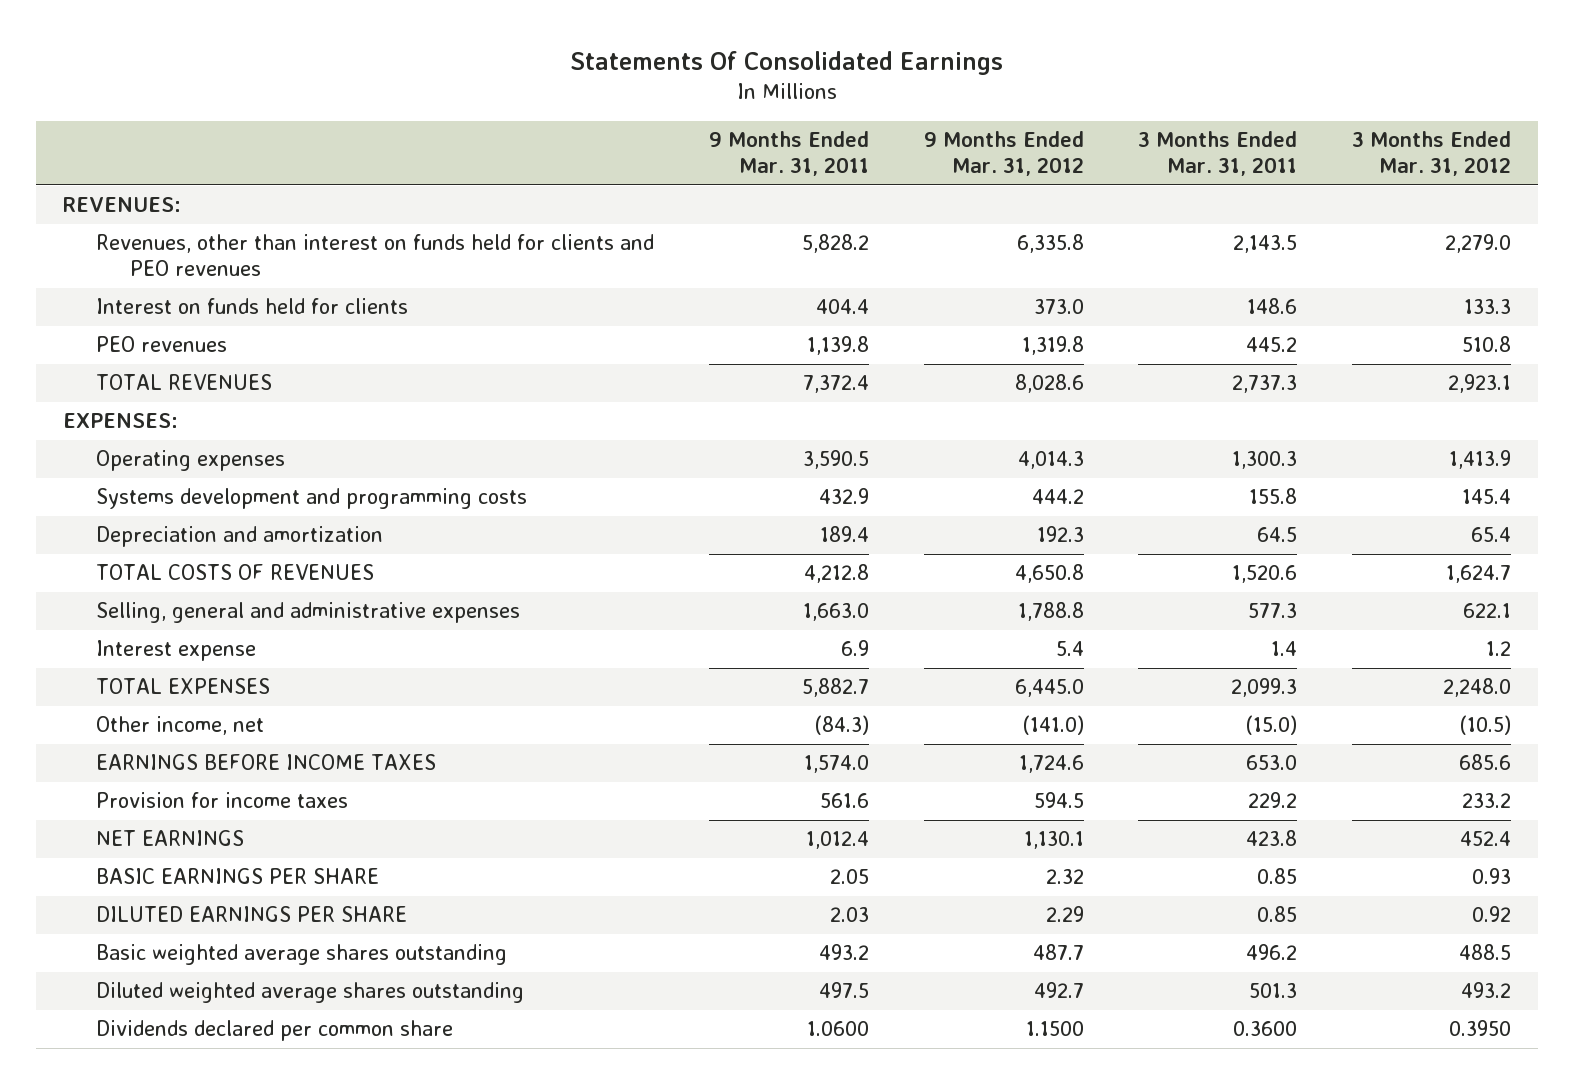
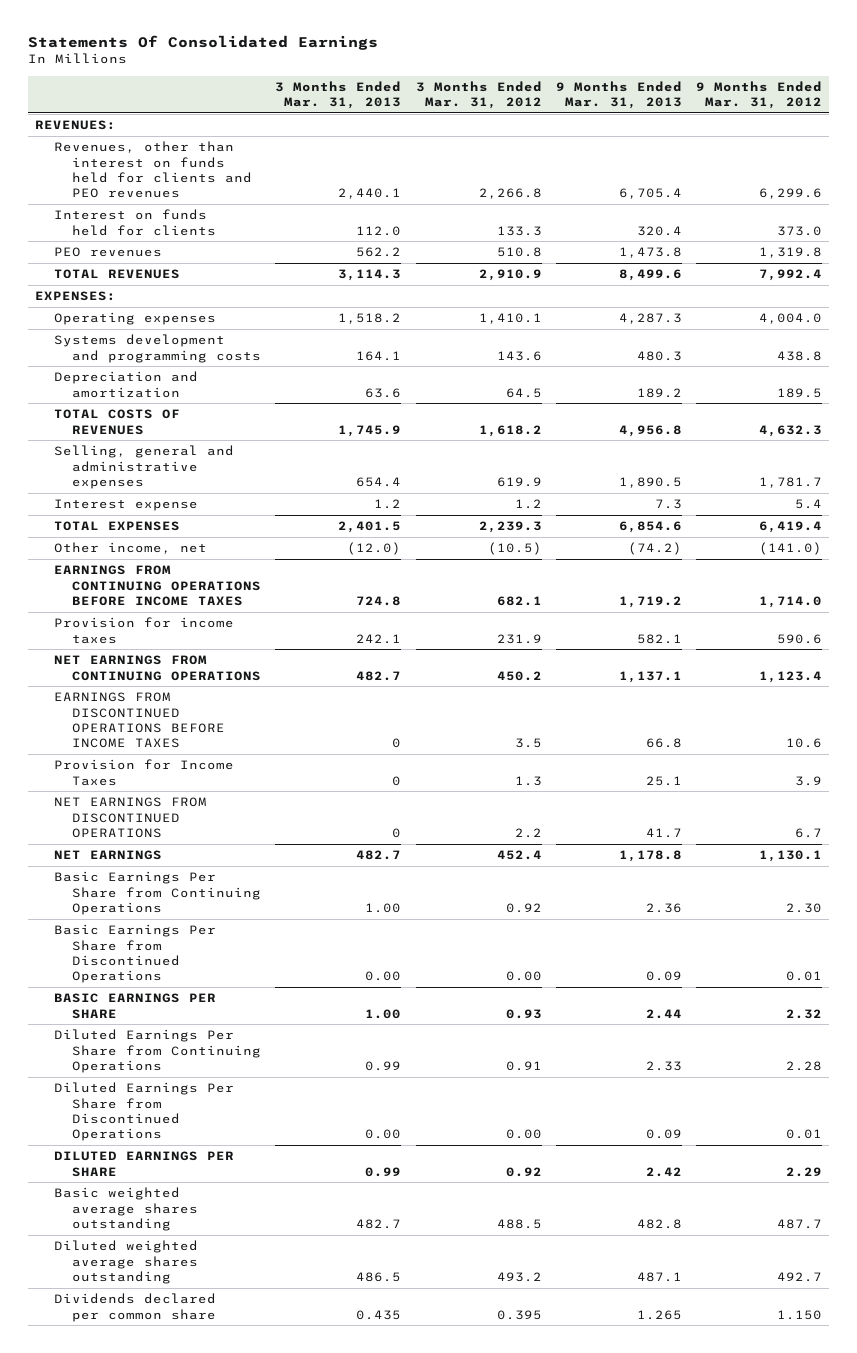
[708,131,869,177] 9 Months Ended Mar. 31, 2011 -> none
[1138,131,1298,177] 3 Months Ended Mar. 31, 2011 -> none
none -> [275,80,402,110] 3 Months Ended Mar. 31, 2013
none -> [555,80,682,110] 9 Months Ended Mar. 31, 2013
[1016,234,1084,254] 6,335.8 -> [758,188,822,200] 6,299.6
[1444,234,1511,254] 2,279.0 -> [478,188,542,200] 2,266.8
[1014,374,1084,394] 8,028.6 -> [758,269,822,282] 7,992.4
[1447,374,1511,394] 2,923.1 -> [478,269,542,282] 2,910.9
[1017,451,1084,470] 4,014.3 -> [758,313,822,325] 4,004.0
[1448,450,1511,470] 1,413.9 -> [478,313,542,325] 1,410.1
[1031,489,1084,505] 444.2 -> [776,350,822,361] 438.8
[1461,489,1511,505] 145.4 -> [496,350,542,361] 143.6
[1036,526,1084,543] 192.3 -> [776,387,822,398] 189.5
[1470,527,1511,543] 65.4 -> [505,387,542,398] 64.5
[1014,564,1084,584] 4,650.8 -> [758,424,822,437] 4,632.3
[1445,565,1511,584] 1,624.7 -> [478,424,542,437] 1,618.2
[1017,602,1084,622] 1,788.8 -> [758,476,822,488] 1,781.7
[1462,603,1511,619] 622.1 -> [496,476,542,487] 619.9
[1014,679,1084,698] 6,445.0 -> [758,521,822,534] 6,419.4
[1442,678,1511,698] 2,248.0 -> [478,521,542,534] 2,239.3
[96,754,437,771] EARNINGS BEFORE INCOME TAXES -> [53,565,262,606] EARNINGS FROM CONTINUING OPERATIONS BEFORE INCOME TAXES
[1018,755,1084,774] 1,724.6 -> [758,595,822,608] 1,714.0
[1458,754,1511,771] 685.6 -> [496,595,542,606] 682.1
[1033,792,1084,809] 594.5 -> [776,633,822,644] 590.6
[1461,793,1511,809] 233.2 -> [496,633,542,644] 231.9
none -> [53,655,262,681] NET EARNINGS FROM CONTINUING OPERATIONS
none -> [53,692,226,749] EARNINGS FROM DISCONTINUED OPERATIONS BEFORE INCOME TAXES
none -> [53,759,234,786] Provision for Income Taxes
none -> [53,797,207,838] NET EARNINGS FROM DISCONTINUED OPERATIONS
none -> [53,871,262,915] Basic Earnings Per Share from Continuing Operations
none -> [53,924,216,984] Basic Earnings Per Share from Discontinued Operations
none -> [53,1029,262,1073] Diluted Earnings Per Share from Continuing Operations
none -> [53,1082,234,1142] Diluted Earnings Per Share from Discontinued Operations
[1025,1021,1084,1037] 1.1500 -> [776,1309,822,1320] 1.150
[1448,1020,1511,1037] 0.3950 -> [496,1309,542,1320] 0.395

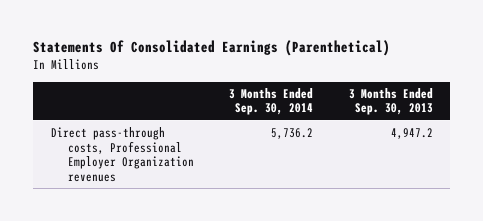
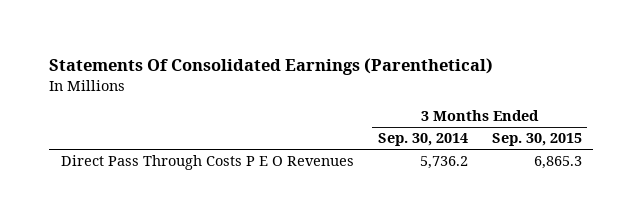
[348,87,433,116] 3 Months Ended Sep. 30, 2013 -> none
none -> [491,133,582,147] Sep. 30, 2015
[50,127,195,182] Direct pass-through costs, Professional Employer Organization revenues -> [61,155,355,171] Direct Pass Through Costs P E O Revenues

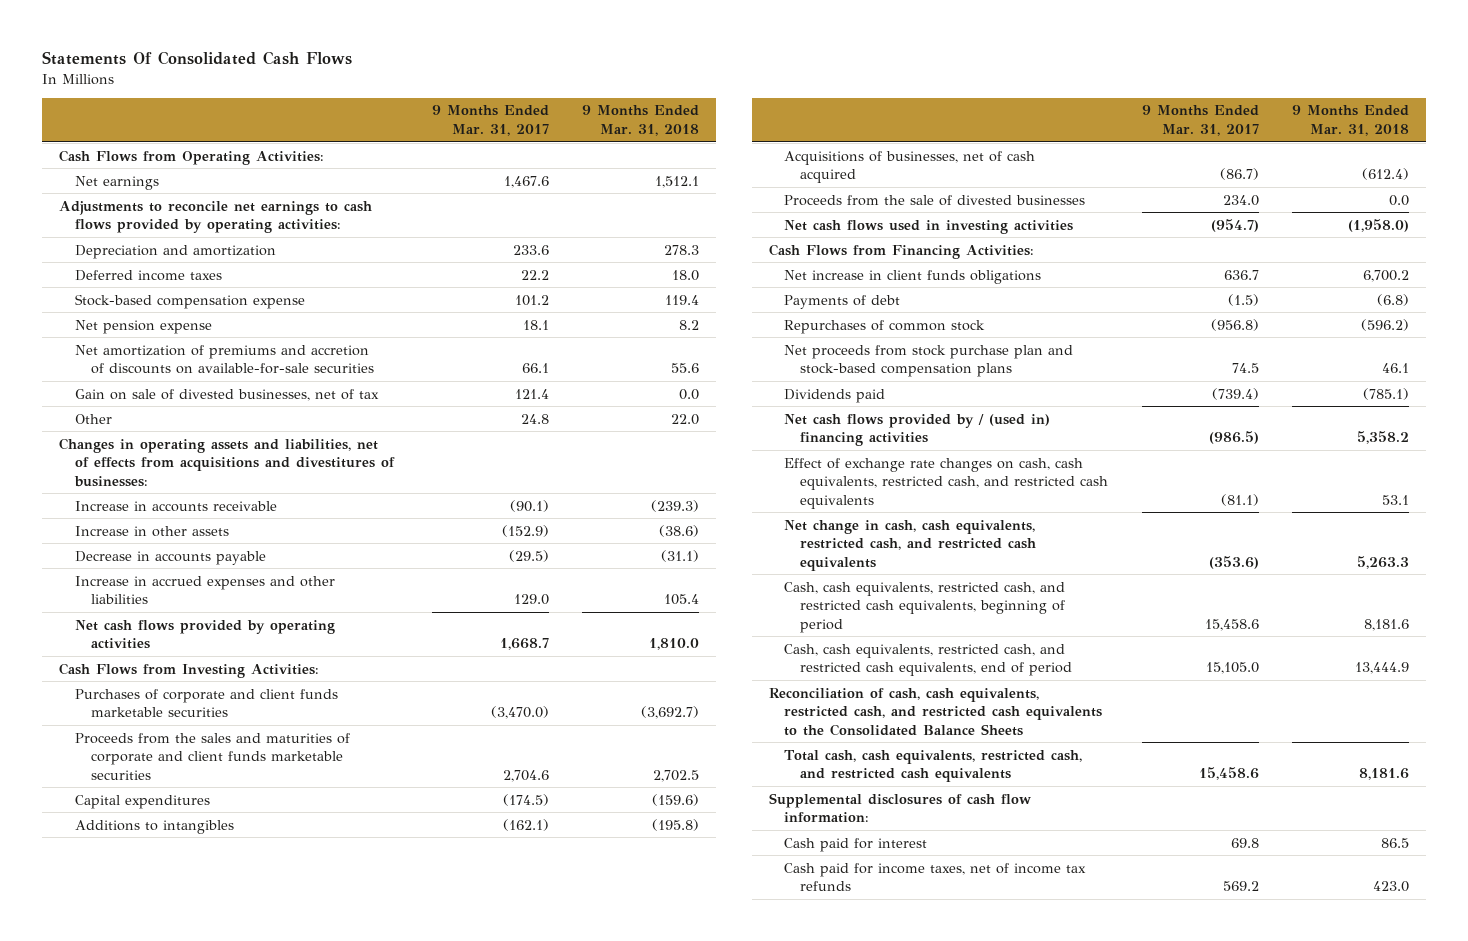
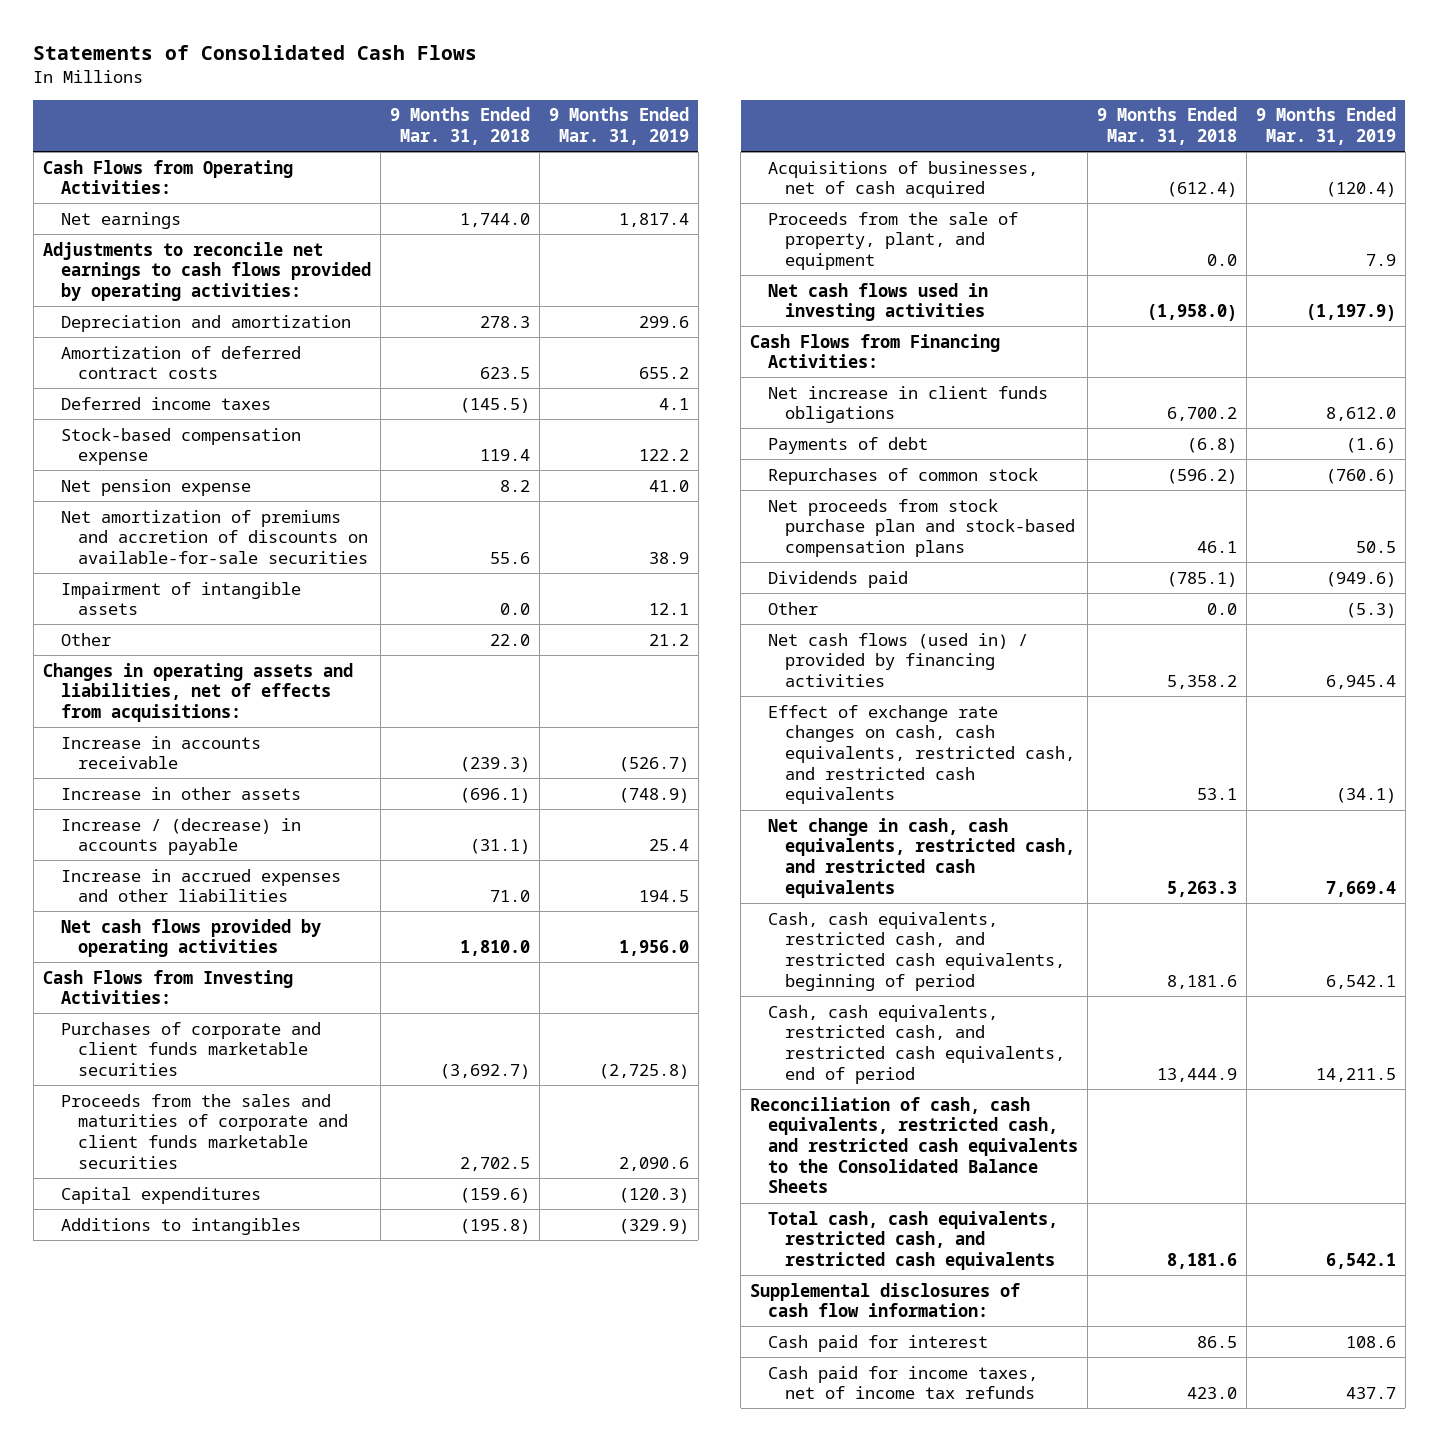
[42,51,353,66] Statements Of Consolidated Cash Flows -> [33,44,478,60] Statements of Consolidated Cash Flows
[432,105,550,136] 9 Months Ended Mar. 31, 2017 -> none
none -> [548,107,689,146] 9 Months Ended Mar. 31, 2019
[655,175,700,188] 1,512.1 -> [459,212,530,227] 1,744.0
none -> [60,345,301,380] Amortization of deferred contract costs
[672,269,700,281] 18.0 -> [459,397,530,413] (145.5)
[74,388,379,401] Gain on sale of divested businesses, net of tax -> none
none -> [60,581,301,616] Impairment of intangible assets
[58,437,395,487] Changes in operating assets and liabilities, net of effects from acquisitions and divestitures of businesses: -> [43,662,354,722] Changes in operating assets and liabilities, net of effects from acquisitions:
[659,524,700,537] (38.6) -> [459,787,530,803] (696.1)
[74,550,266,565] Decrease in accounts payable -> [60,817,301,856] Increase / (decrease) in accounts payable
[664,594,700,606] 105.4 -> [489,890,530,903] 71.0
[784,194,1086,206] Proceeds from the sale of divested businesses -> none
none -> [767,211,1018,270] Proceeds from the sale of property, plant, and equipment
none -> [767,601,818,615] Other
[784,413,1051,447] Net cash flows provided by / (used in) financing activities -> [767,632,1028,687] Net cash flows (used in) / provided by financing activities

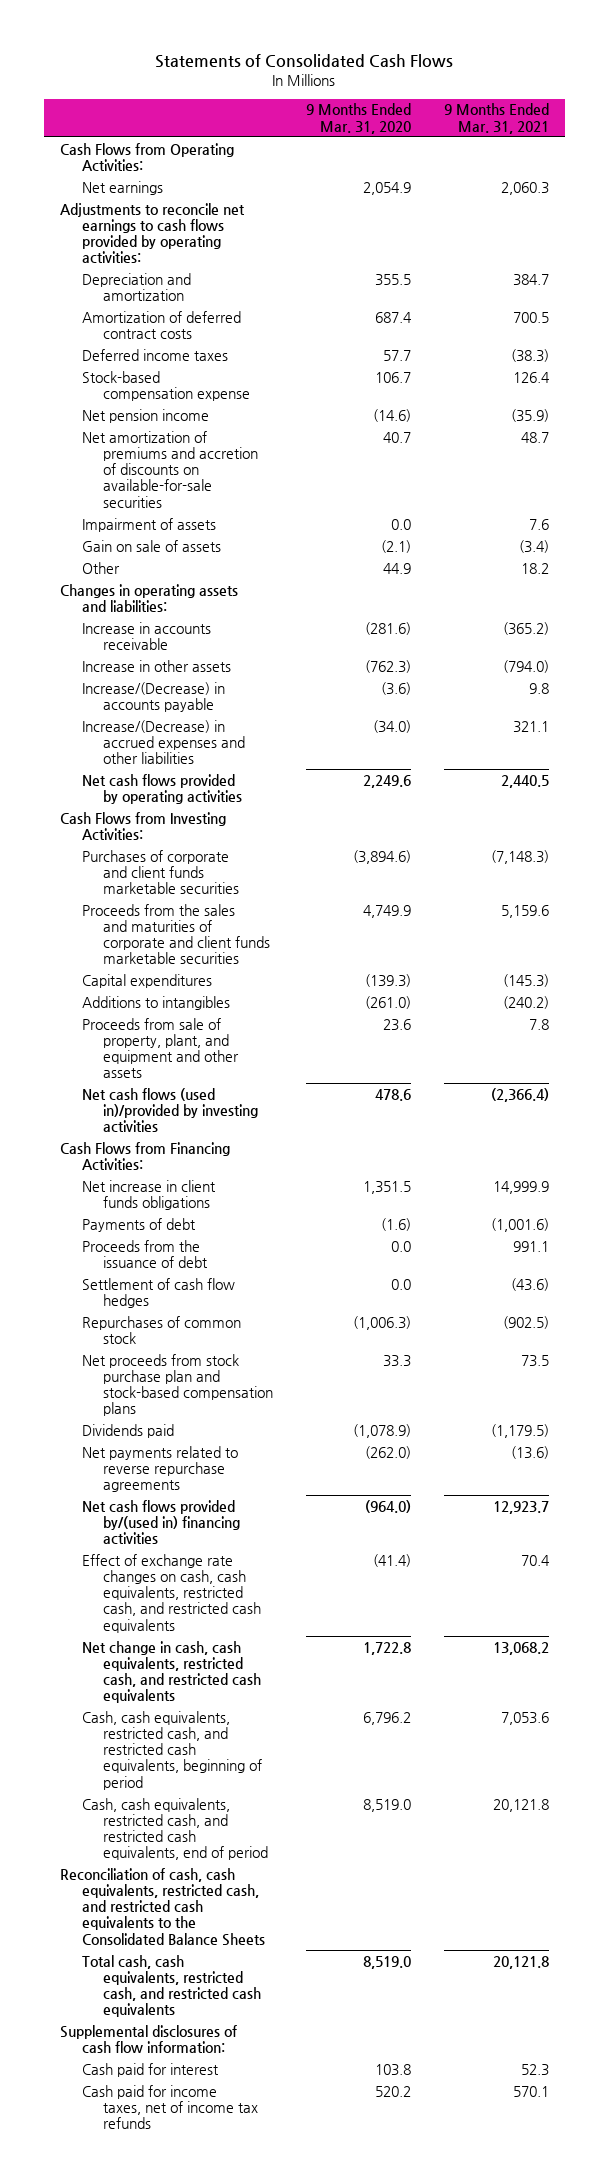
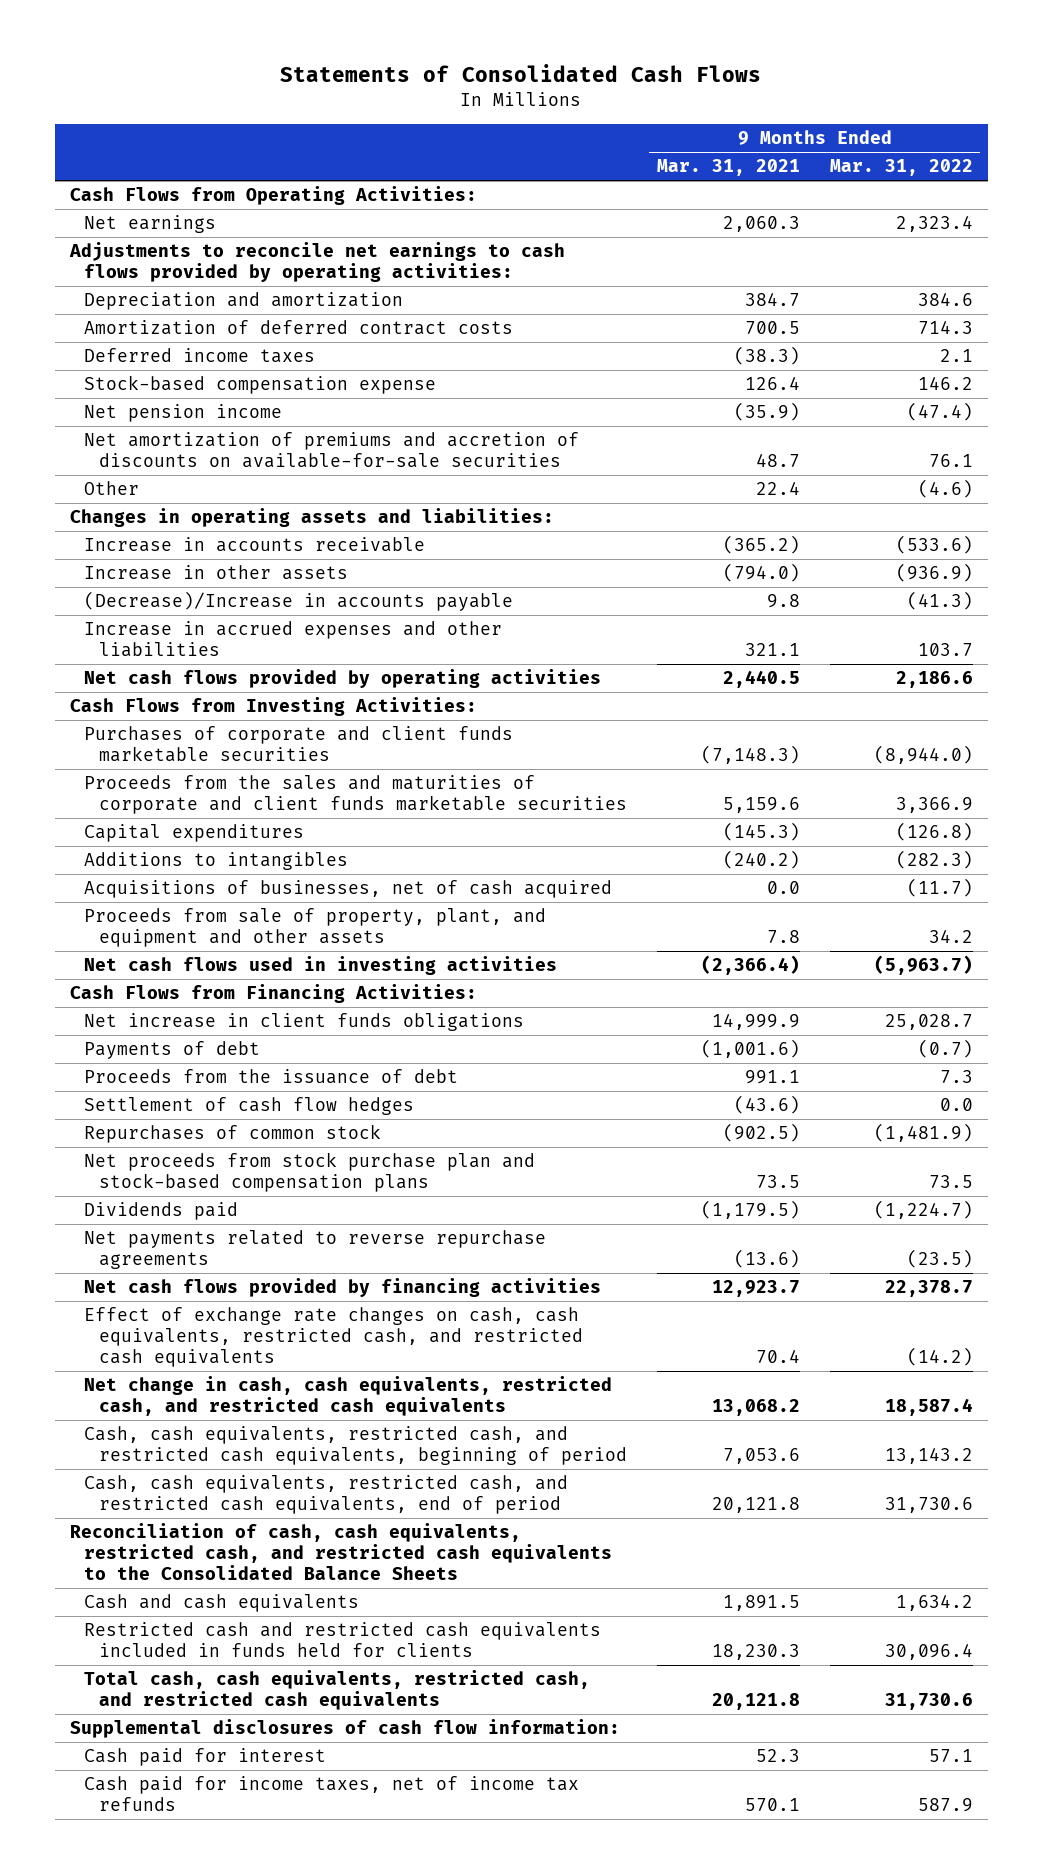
[306,103,412,134] 9 Months Ended Mar. 31, 2020 -> none
none -> [829,159,973,177] Mar. 31, 2022
[81,517,216,532] Impairment of assets -> none
[81,539,221,552] Gain on sale of assets -> none
[520,562,549,574] 18.2 -> [755,481,800,496] 22.4
[81,681,225,712] Increase/(Decrease) in accounts payable -> [84,591,514,612] (Decrease)/Increase in accounts payable
[81,719,246,765] Increase/(Decrease) in accrued expenses and other liabilities -> [84,621,503,657] Increase in accrued expenses and other liabilities
none -> [84,880,613,899] Acquisitions of businesses, net of cash acquired
[81,1087,259,1133] Net cash flows (used in)/provided by investing activities -> [84,956,558,976] Net cash flows used in investing activities
[81,1499,241,1545] Net cash flows provided by/(used in) financing activities -> [84,1278,602,1298] Net cash flows provided by financing activities
none -> [84,1594,360,1613] Cash and cash equivalents
none -> [84,1622,602,1657] Restricted cash and restricted cash equivalents included in funds held for clients

